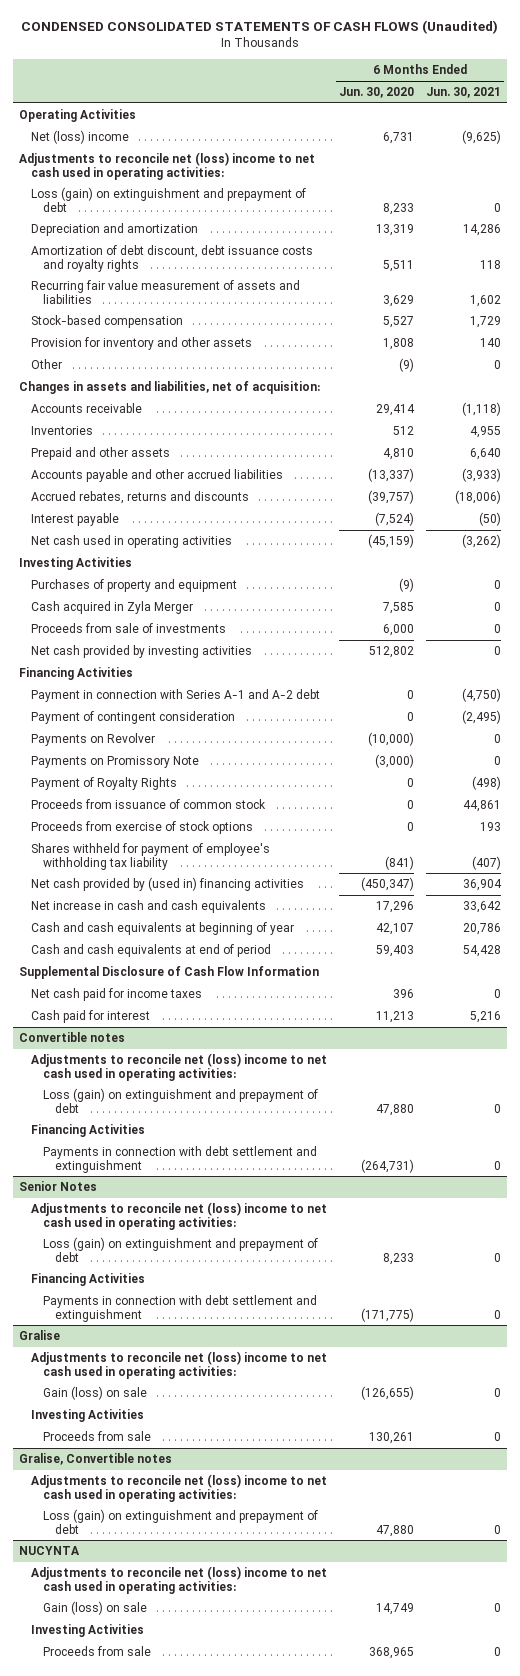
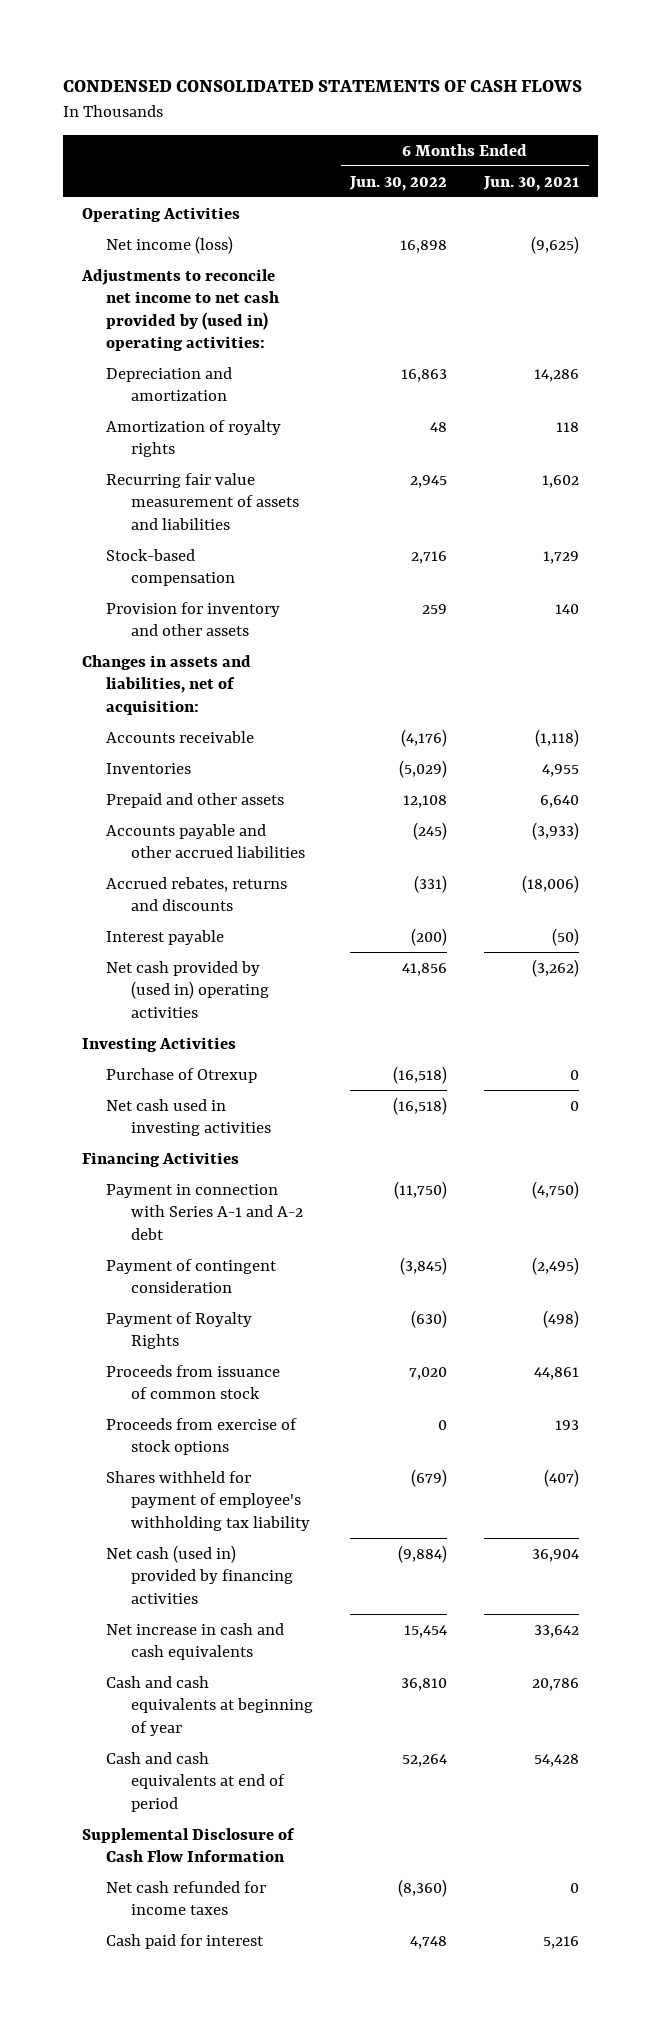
[20,20,498,35] CONDENSED CONSOLIDATED STATEMENTS OF CASH FLOWS (Unaudited) -> [63,79,583,92] CONDENSED CONSOLIDATED STATEMENTS OF CASH FLOWS
[338,87,414,99] Jun. 30, 2020 -> none
none -> [349,175,448,191] Jun. 30, 2022
[30,187,306,212] Loss (gain) on extinguishment and prepayment of debt -> none
[30,130,129,145] Net (loss) income -> [106,235,234,254] Net income (loss)
[19,152,316,180] Adjustments to reconcile net (loss) income to net cash used in operating activities: -> [80,268,280,351] Adjustments to reconcile net income to net cash provided by (used in) operating activities:
[30,245,313,272] Amortization of debt discount, debt issuance costs and royalty rights -> [106,419,282,458] Amortization of royalty rights
[30,359,62,370] Other -> none
[30,535,232,549] Net cash used in operating activities -> [106,960,270,1018] Net cash provided by (used in) operating activities
[30,579,237,593] Purchases of property and equipment -> none
[30,601,193,615] Cash acquired in Zyla Merger -> none
[30,623,226,634] Proceeds from sale of investments -> none
none -> [106,1067,258,1083] Purchase of Otrexup
[30,645,252,659] Net cash provided by investing activities -> [106,1098,272,1137] Net cash used in investing activities
[30,733,155,747] Payments on Revolver -> none
[30,756,199,769] Payments on Promissory Note -> none
[30,877,304,892] Net cash provided by (used in) financing activities -> [106,1544,294,1604] Net cash (used in) provided by financing activities
[30,988,202,1002] Net cash paid for income taxes -> [106,1880,267,1916] Net cash refunded for income taxes
[19,1032,126,1043] Convertible notes -> none
[30,1053,327,1081] Adjustments to reconcile net (loss) income to net cash used in operating activities: -> none
[42,1088,318,1113] Loss (gain) on extinguishment and prepayment of debt -> none
[30,1124,145,1138] Financing Activities -> none
[42,1146,317,1173] Payments in connection with debt settlement and extinguishment -> none
[19,1181,98,1192] Senior Notes -> none
[30,1202,327,1230] Adjustments to reconcile net (loss) income to net cash used in operating activities: -> none
[42,1237,318,1262] Loss (gain) on extinguishment and prepayment of debt -> none
[30,1273,145,1287] Financing Activities -> none
[42,1295,317,1322] Payments in connection with debt settlement and extinguishment -> none
[19,1330,61,1341] Gralise -> none
[30,1351,327,1379] Adjustments to reconcile net (loss) income to net cash used in operating activities: -> none
[42,1386,147,1401] Gain (loss) on sale -> none
[30,1409,144,1423] Investing Activities -> none
[42,1431,151,1442] Proceeds from sale -> none
[19,1453,173,1466] Gralise, Convertible notes -> none
[30,1474,327,1502] Adjustments to reconcile net (loss) income to net cash used in operating activities: -> none
[42,1509,318,1534] Loss (gain) on extinguishment and prepayment of debt -> none
[19,1546,81,1556] NUCYNTA -> none
[30,1566,327,1594] Adjustments to reconcile net (loss) income to net cash used in operating activities: -> none
[42,1601,147,1616] Gain (loss) on sale -> none
[30,1624,144,1638] Investing Activities -> none
[42,1646,151,1657] Proceeds from sale -> none

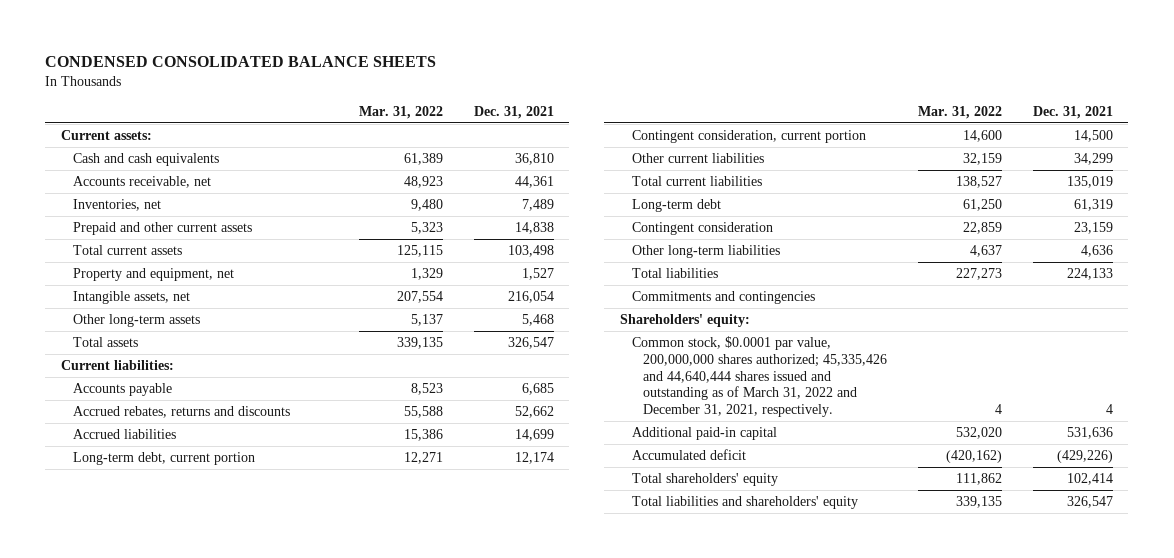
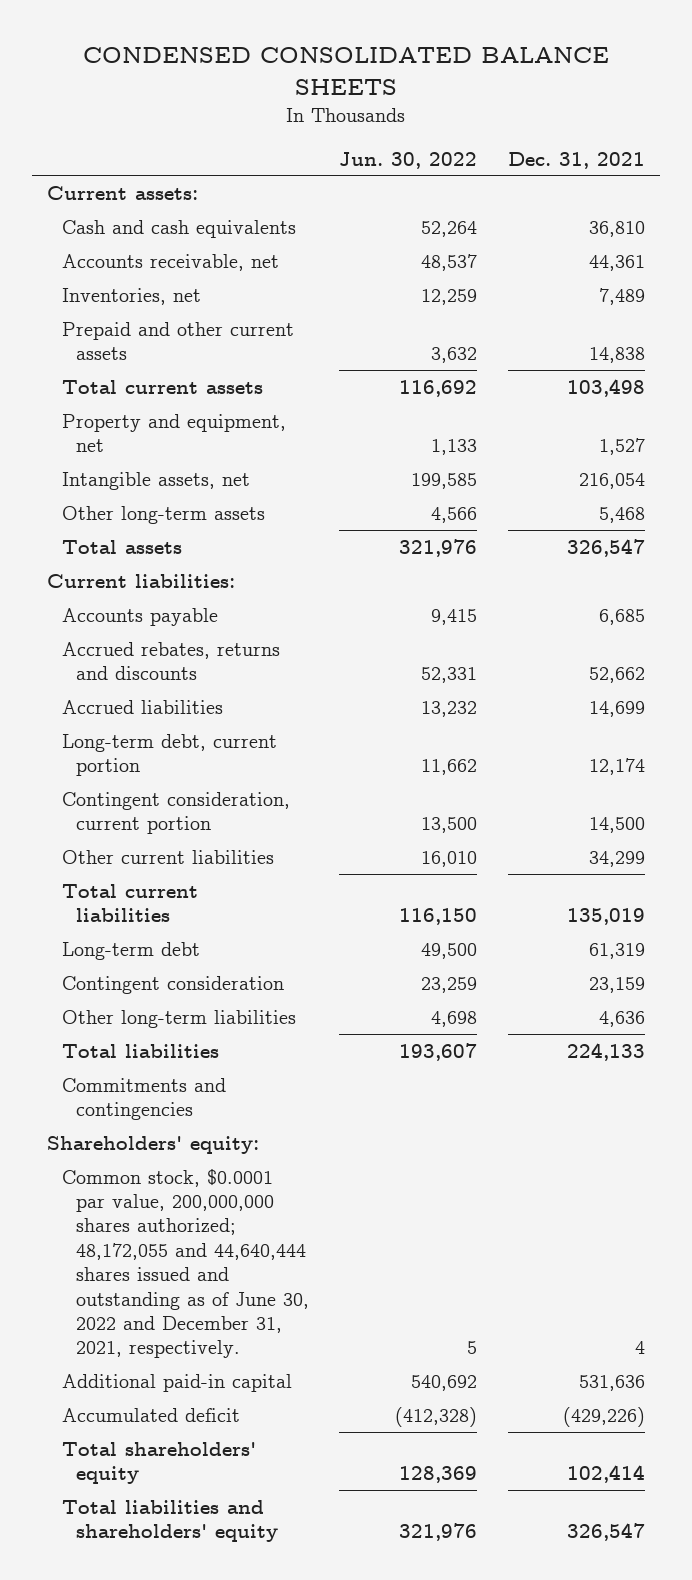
[359,105,444,119] Mar. 31, 2022 -> none
none -> [339,151,478,169] Jun. 30, 2022
[631,336,888,418] Common stock, $0.0001 par value, 200,000,000 shares authorized; 45,335,426 and 44,640,444 shares issued and outstanding as of March 31, 2022 and December 31, 2021, respectively. -> [61,1168,309,1359] Common stock, $0.0001 par value, 200,000,000 shares authorized; 48,172,055 and 44,640,444 shares issued and outstanding as of June 30, 2022 and December 31, 2021, respectively.

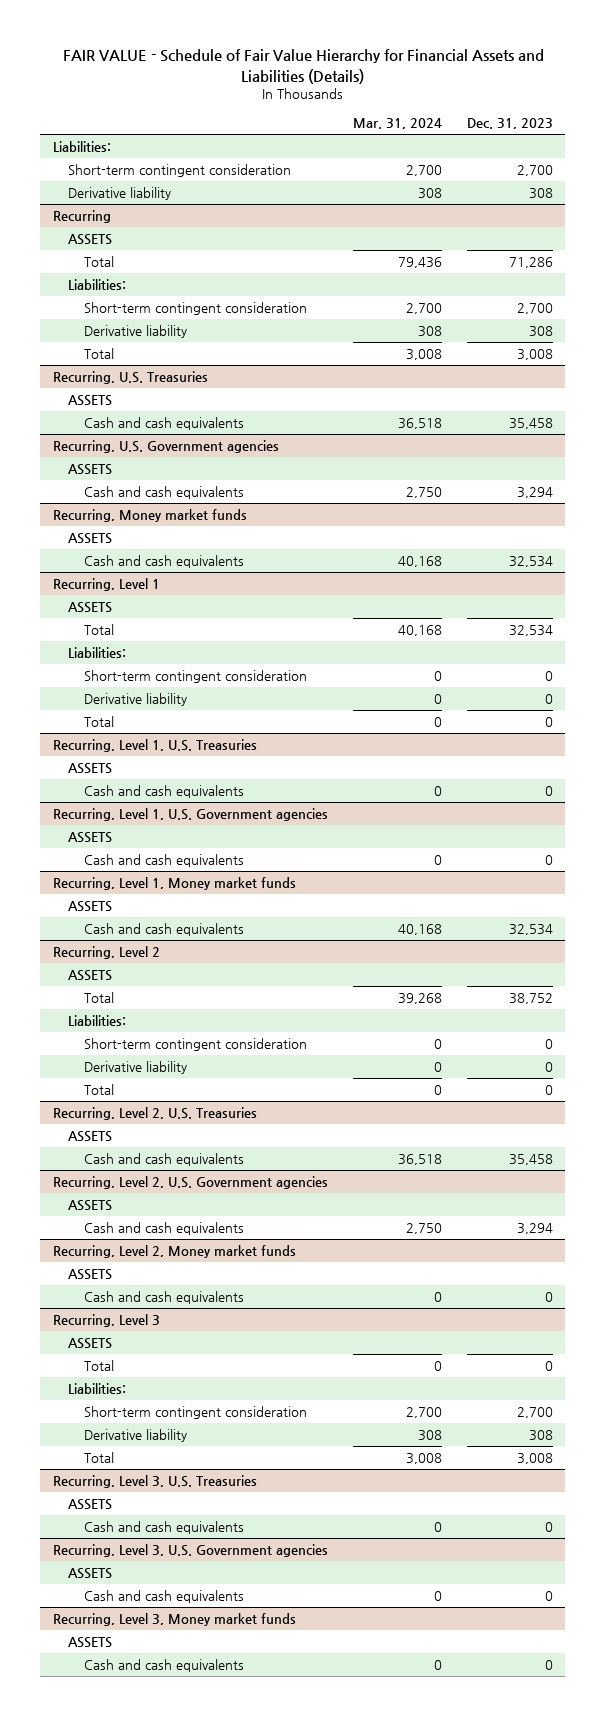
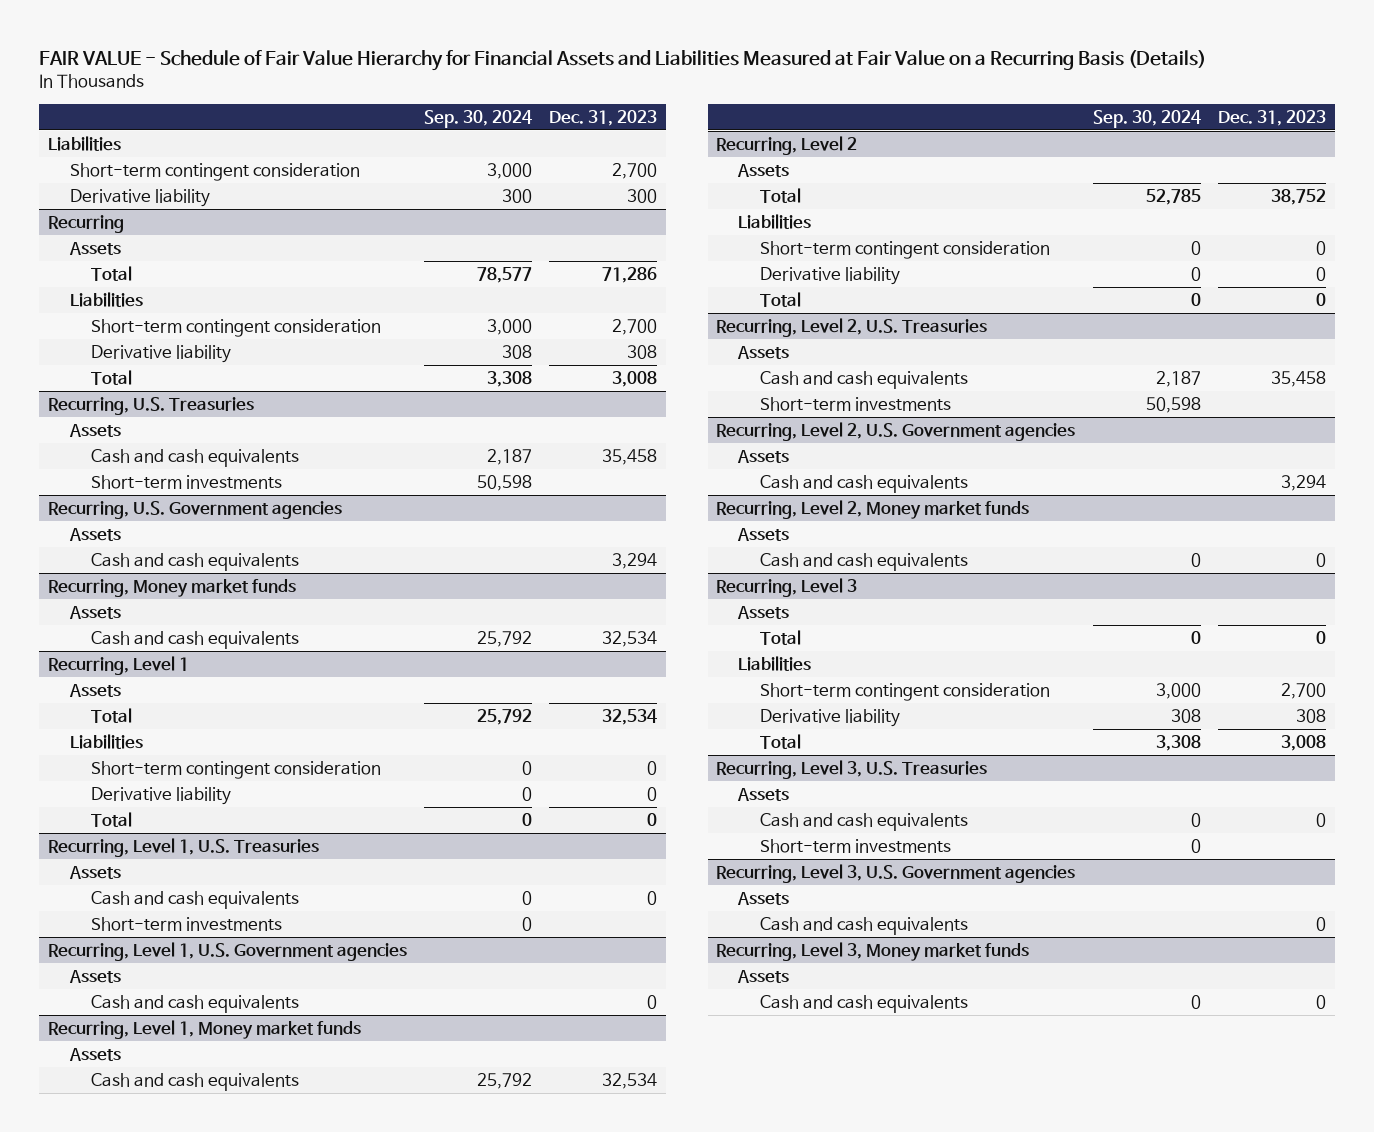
[62,49,544,84] FAIR VALUE - Schedule of Fair Value Hierarchy for Financial Assets and Liabilities (Details) -> [39,49,1207,71] FAIR VALUE - Schedule of Fair Value Hierarchy for Financial Assets and Liabilities Measured at Fair Value on a Recurring Basis (Details)
[352,118,442,130] Mar. 31, 2024 -> none
none -> [424,109,533,128] Sep. 30, 2024
[52,140,111,152] Liabilities: -> [47,135,121,151] Liabilities
[528,187,553,199] 308 -> [627,188,658,203] 300
[68,233,113,245] ASSETS -> [68,241,121,255] Assets
[68,278,127,290] Liabilities: -> [69,291,143,307] Liabilities
[68,394,113,406] ASSETS -> [68,423,121,437] Assets
none -> [91,474,283,489] Short-term investments
[68,463,113,475] ASSETS -> [68,527,121,541] Assets
[68,532,113,544] ASSETS -> [68,605,121,619] Assets
[68,601,113,613] ASSETS -> [68,683,121,697] Assets
[68,646,127,658] Liabilities: -> [69,733,143,749] Liabilities
[68,762,113,774] ASSETS -> [68,865,121,879] Assets
none -> [91,916,283,931] Short-term investments
[68,831,113,843] ASSETS -> [68,969,121,983] Assets
[68,900,113,912] ASSETS -> [68,1047,121,1061] Assets
[68,969,113,981] ASSETS -> [737,163,790,177] Assets
[68,1014,127,1026] Liabilities: -> [738,213,812,229] Liabilities
[68,1130,113,1142] ASSETS -> [737,345,790,359] Assets
none -> [759,396,951,411] Short-term investments
[68,1199,113,1211] ASSETS -> [737,449,790,463] Assets
[68,1268,113,1280] ASSETS -> [737,527,790,541] Assets
[68,1337,113,1349] ASSETS -> [737,605,790,619] Assets
[68,1382,127,1394] Liabilities: -> [738,655,812,671] Liabilities
[68,1498,113,1510] ASSETS -> [737,787,790,801] Assets
none -> [759,838,951,853] Short-term investments
[68,1567,113,1579] ASSETS -> [737,891,790,905] Assets
[68,1636,113,1648] ASSETS -> [737,969,790,983] Assets

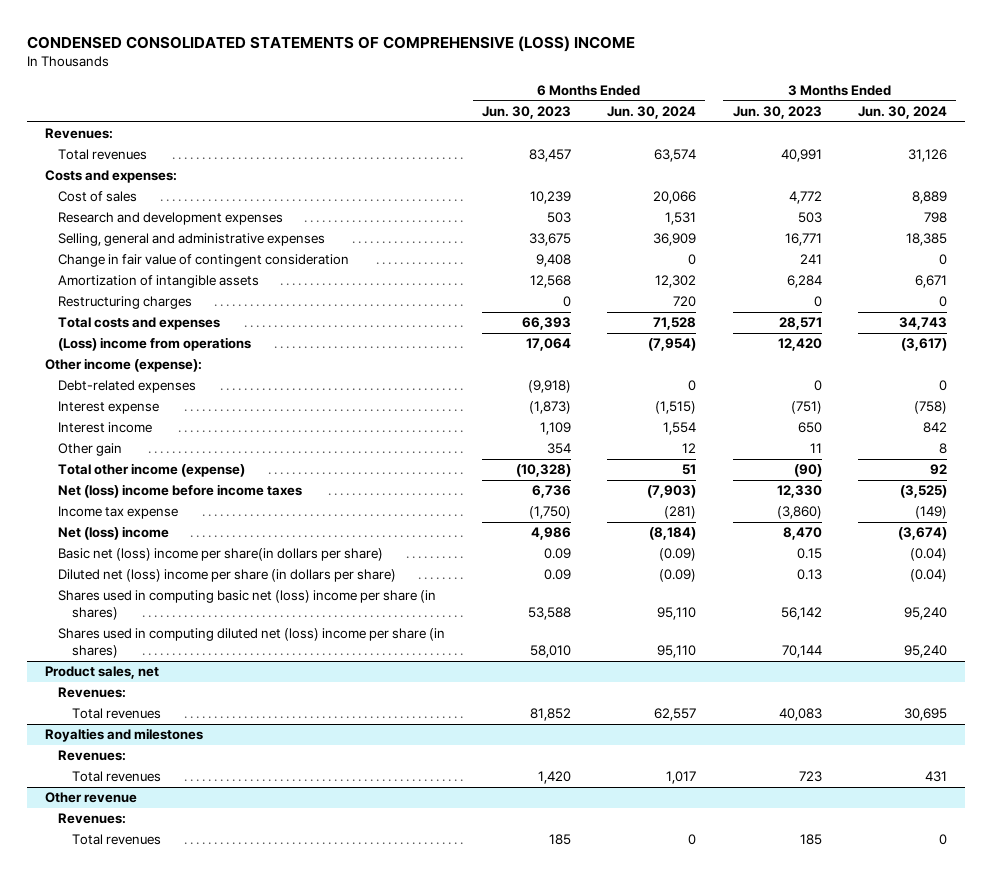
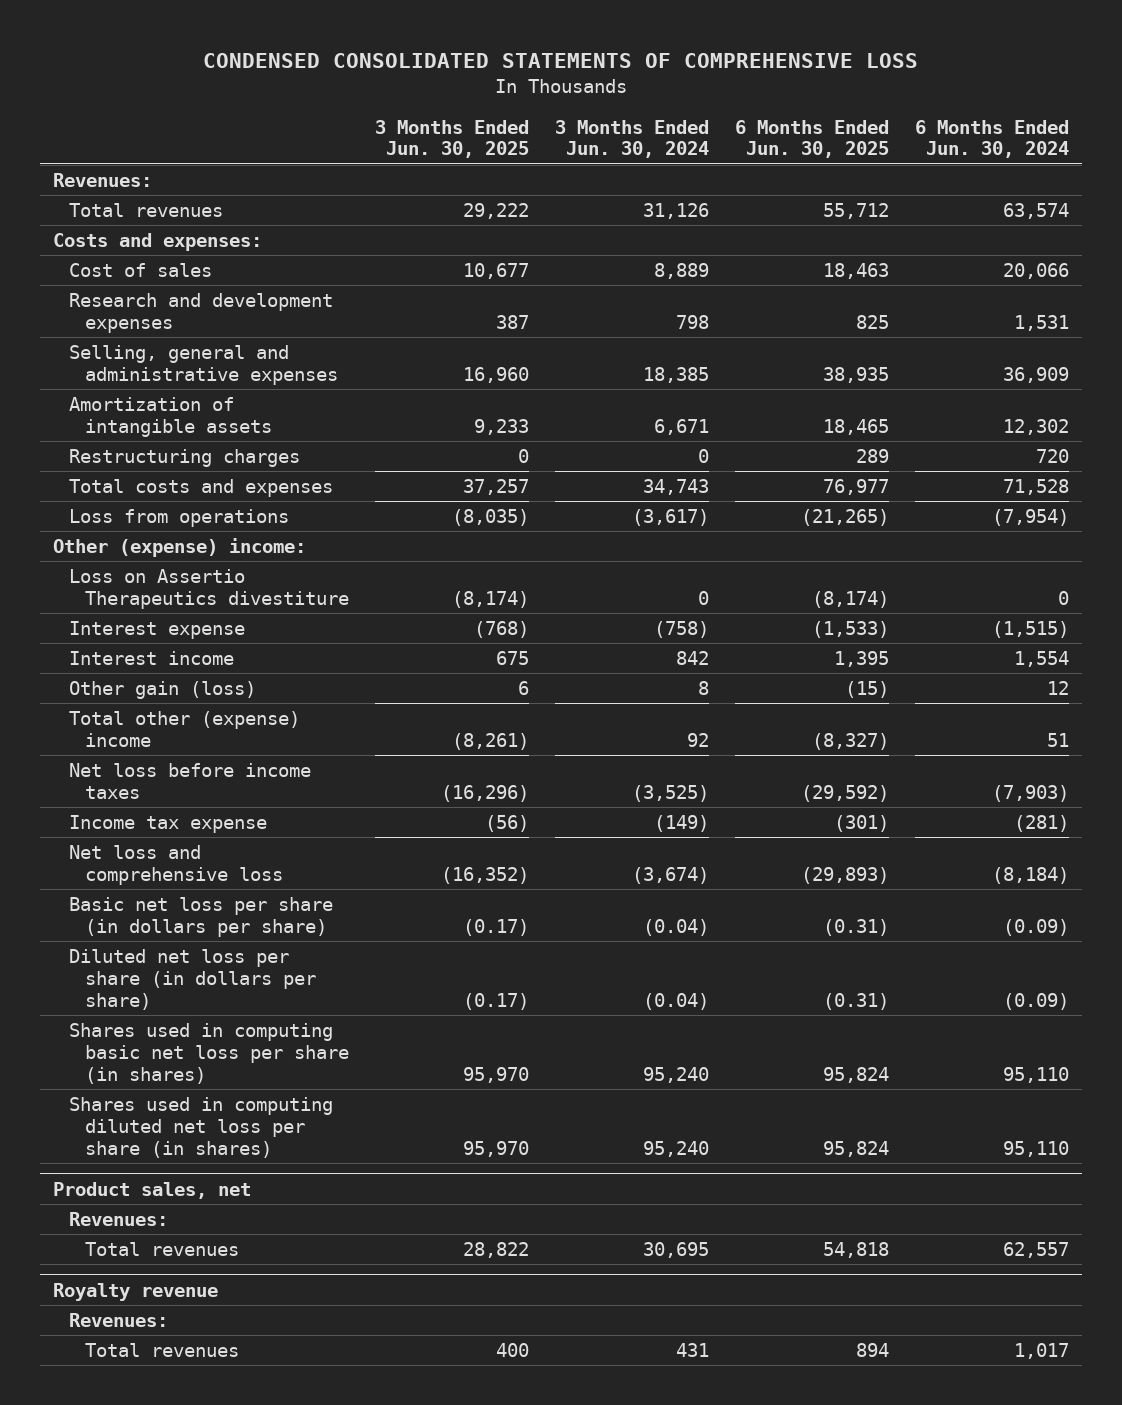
[26,35,635,52] CONDENSED CONSOLIDATED STATEMENTS OF COMPREHENSIVE (LOSS) INCOME -> [202,53,918,69] CONDENSED CONSOLIDATED STATEMENTS OF COMPREHENSIVE LOSS
[481,106,571,120] Jun. 30, 2023 -> none
[732,106,822,120] Jun. 30, 2023 -> none
none -> [375,119,530,159] 3 Months Ended Jun. 30, 2025
none -> [735,119,890,159] 6 Months Ended Jun. 30, 2025
[58,254,350,268] Change in fair value of contingent consideration -> none
[58,380,197,394] Debt-related expenses -> none
[58,337,252,352] (Loss) income from operations -> [69,508,290,527] Loss from operations
[44,358,202,373] Other income (expense): -> [52,537,306,557] Other (expense) income:
none -> [69,568,350,609] Loss on Assertio Therapeutics divestiture
[58,443,123,457] Other gain -> [69,680,257,699] Other gain (loss)
[58,463,246,478] Total other income (expense) -> [69,710,301,747] Total other (expense) income
[58,484,303,499] Net (loss) income before income taxes -> [69,762,312,799] Net loss before income taxes
[58,526,170,541] Net (loss) income -> [69,844,284,885] Net loss and comprehensive loss
[58,548,384,562] Basic net (loss) income per share(in dollars per share) -> [69,896,334,937] Basic net loss per share (in dollars per share)
[58,569,397,583] Diluted net (loss) income per share (in dollars per share) -> [69,948,317,1010] Diluted net loss per share (in dollars per share)
[58,590,437,621] Shares used in computing basic net (loss) income per share (in shares) -> [69,1022,350,1084] Shares used in computing basic net loss per share (in shares)
[58,628,446,659] Shares used in computing diluted net (loss) income per share (in shares) -> [69,1096,334,1158] Shares used in computing diluted net loss per share (in shares)
[44,728,203,743] Royalties and milestones -> none
none -> [52,1282,218,1301] Royalty revenue
[44,792,137,804] Other revenue -> none
[58,813,127,825] Revenues: -> none
[71,834,161,846] Total revenues -> none

